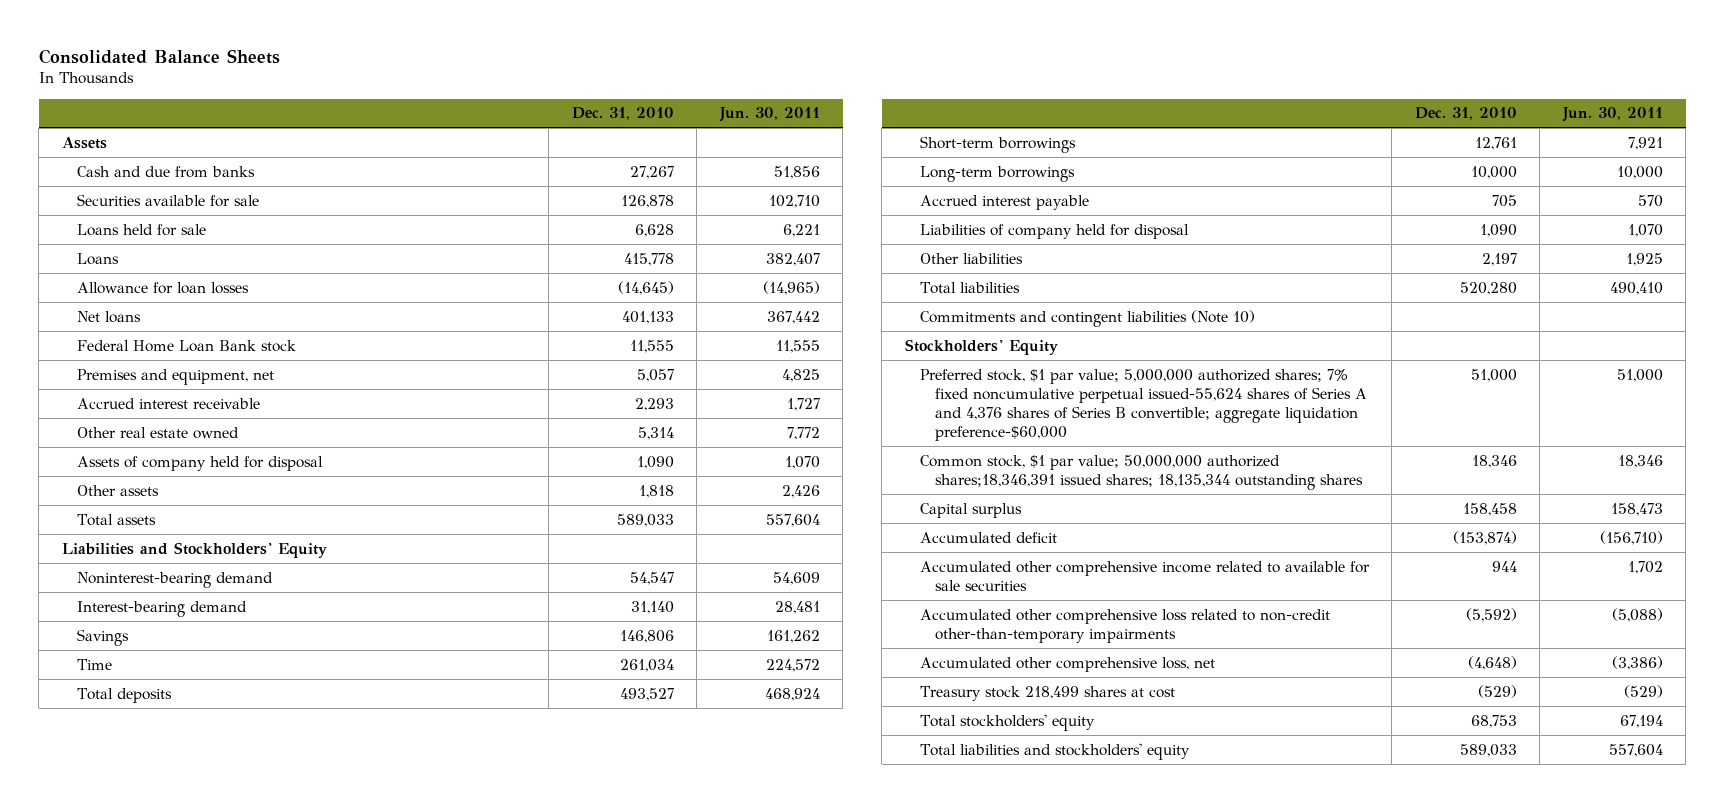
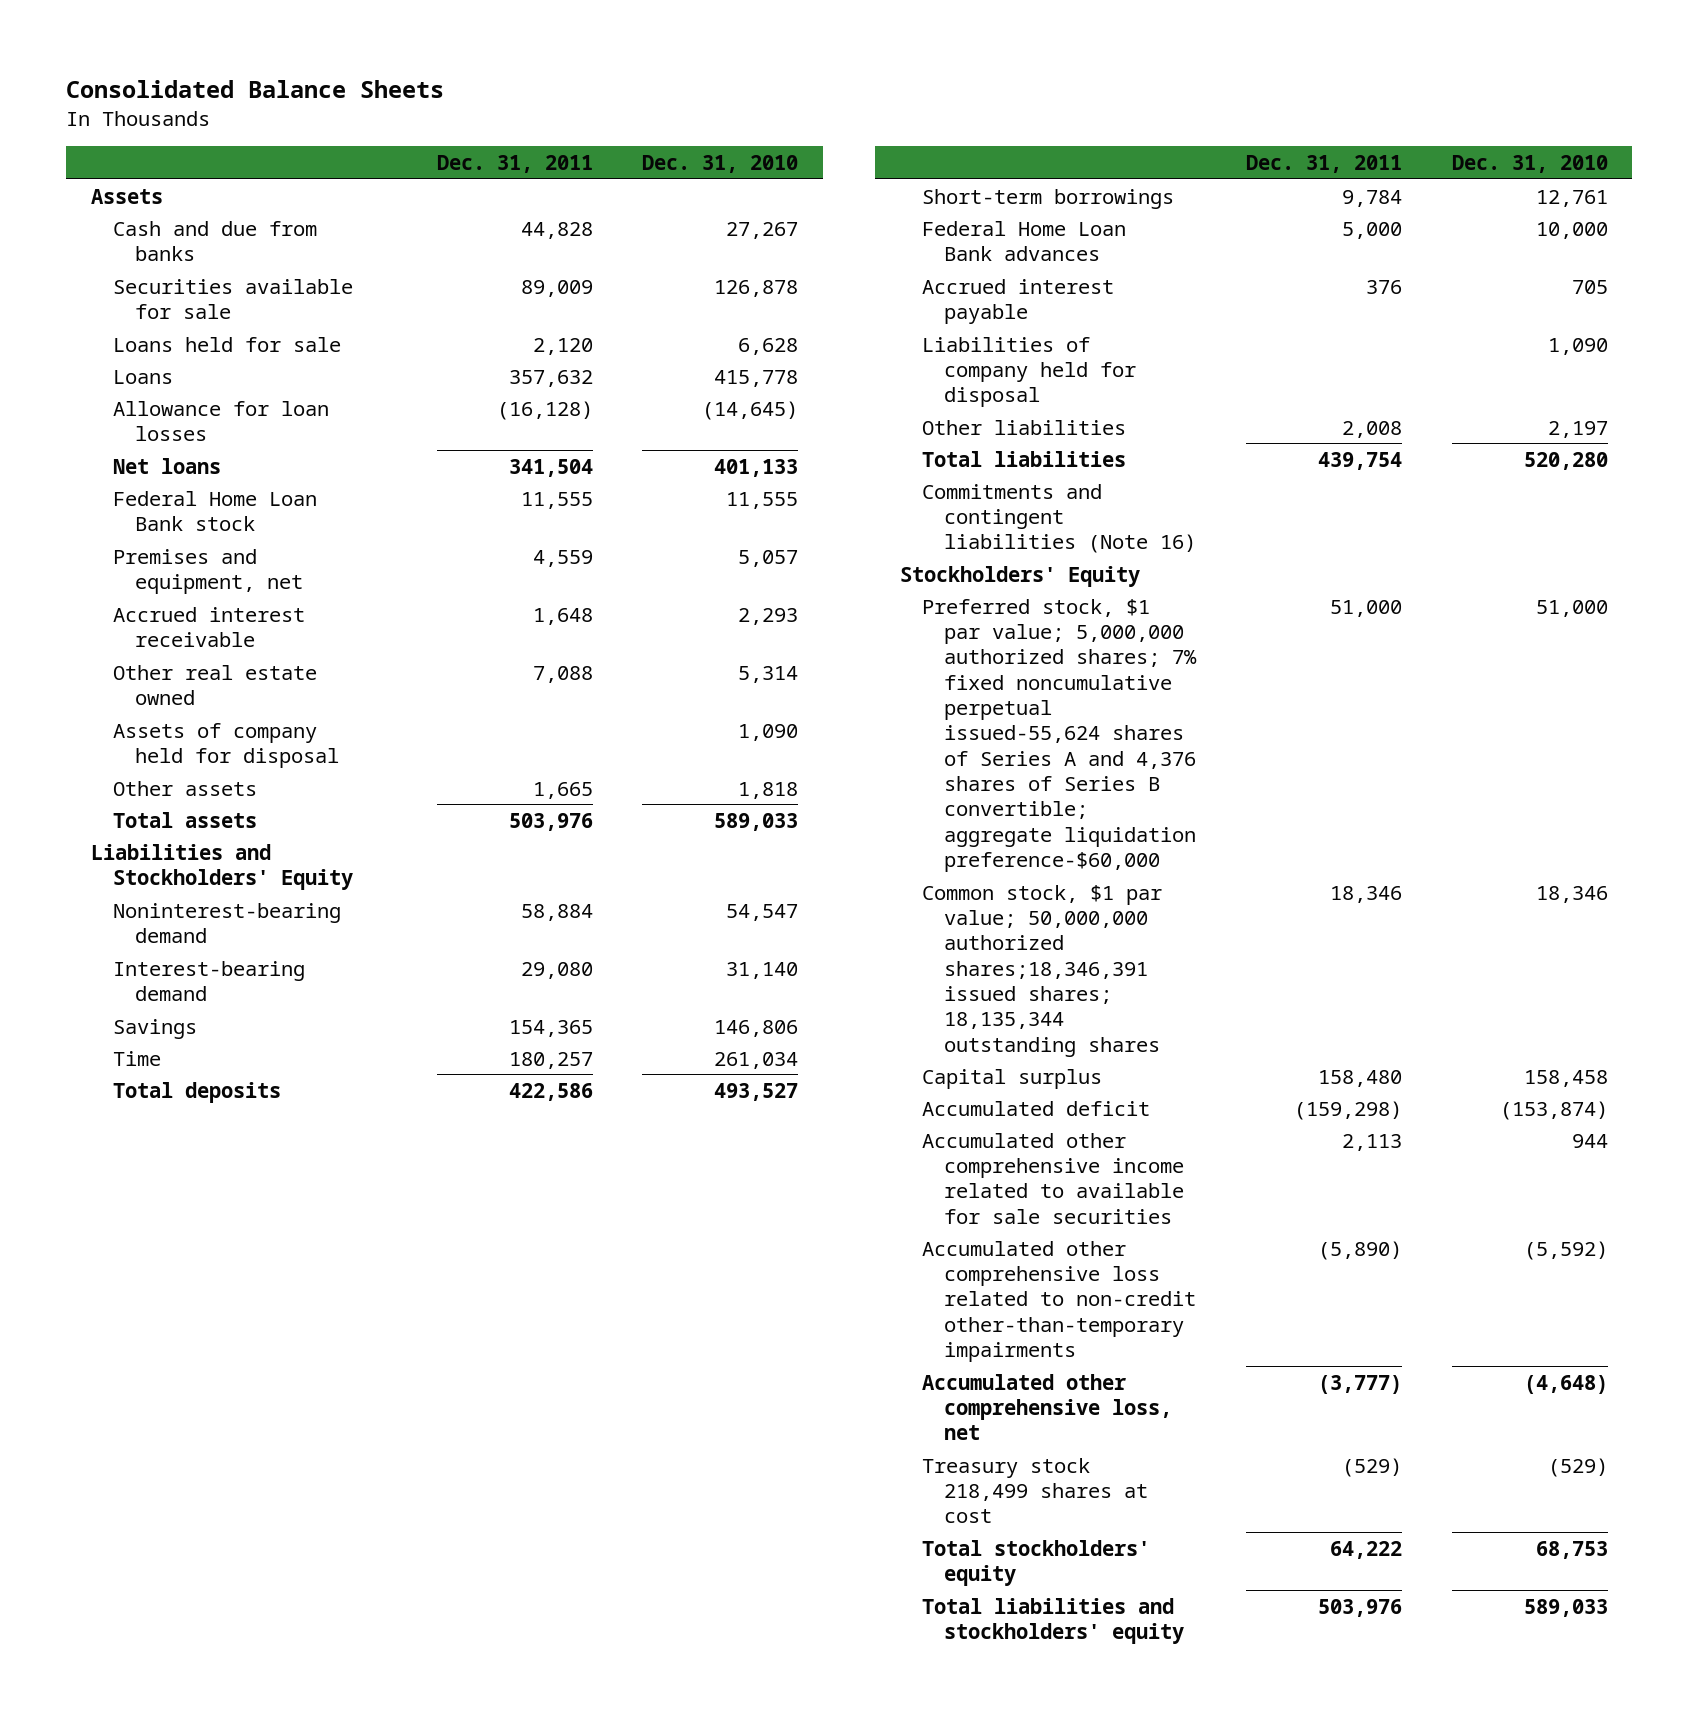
[718,107,820,123] Jun. 30, 2011 -> none
none -> [436,154,593,173] Dec. 31, 2011
[919,165,1075,182] Long-term borrowings -> [921,220,1126,261] Federal Home Loan Bank advances
[919,309,1255,327] Commitments and contingent liabilities (Note 10) -> [921,483,1197,554] Commitments and contingent liabilities (Note 16)

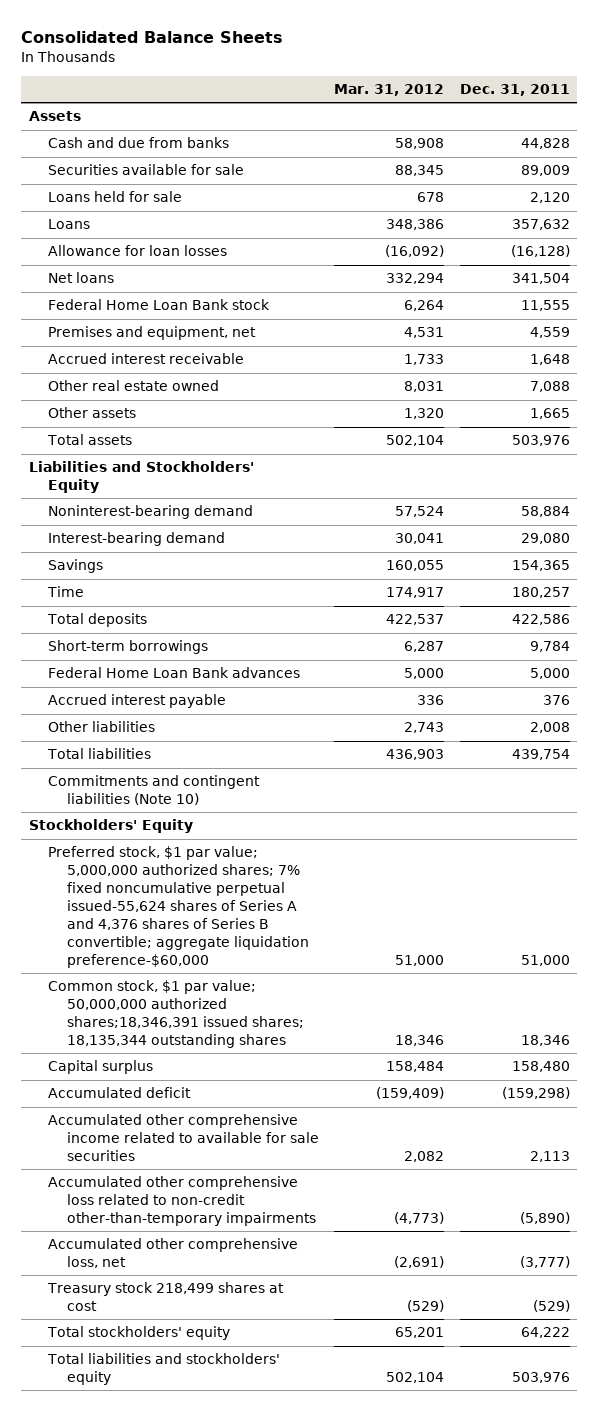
[642,154,799,173] Dec. 31, 2010 -> none
none -> [334,84,445,97] Mar. 31, 2012
[112,722,340,768] Assets of company held for disposal -> none
[921,336,1137,408] Liabilities of company held for disposal -> none
[921,483,1197,554] Commitments and contingent liabilities (Note 16) -> [47,775,260,806] Commitments and contingent liabilities (Note 10)

